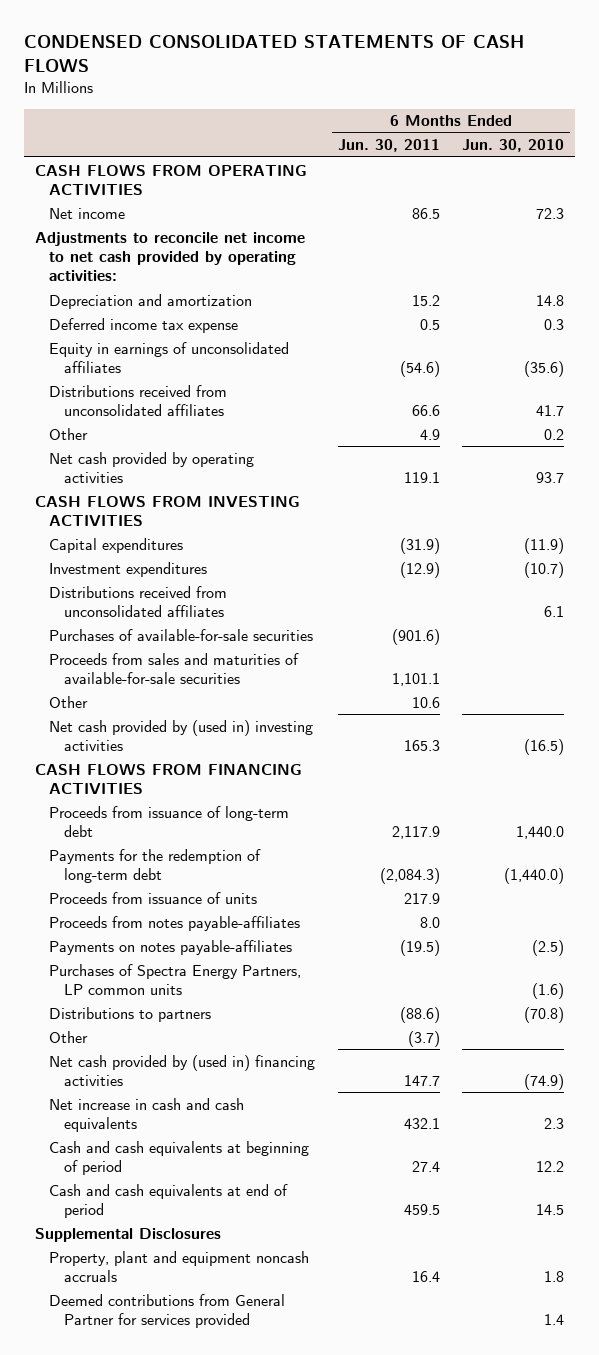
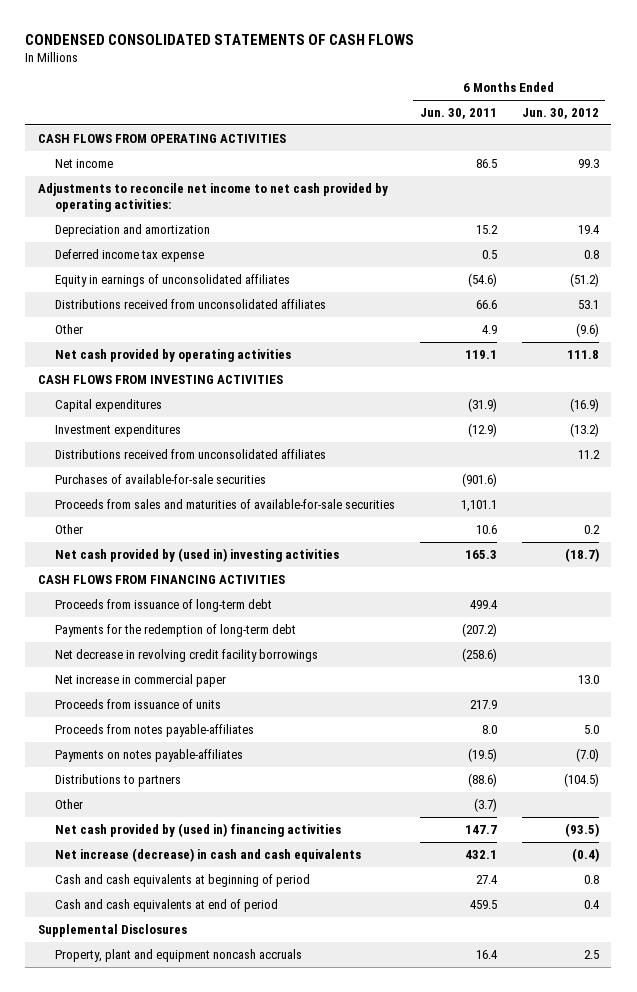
[462,139,565,153] Jun. 30, 2010 -> none
none -> [521,108,599,120] Jun. 30, 2012
[391,825,440,839] 2,117.9 -> [469,599,498,609] 499.4
[379,867,440,884] (2,084.3) -> [461,622,497,637] (207.2)
none -> [54,648,318,662] Net decrease in revolving credit facility borrowings
none -> [54,673,226,687] Net increase in commercial paper
[49,963,302,995] Purchases of Spectra Energy Partners, LP common units -> none
[49,1097,245,1132] Net increase in cash and cash equivalents -> [54,847,361,862] Net increase (decrease) in cash and cash equivalents
[49,1293,286,1328] Deemed contributions from General Partner for services provided -> none

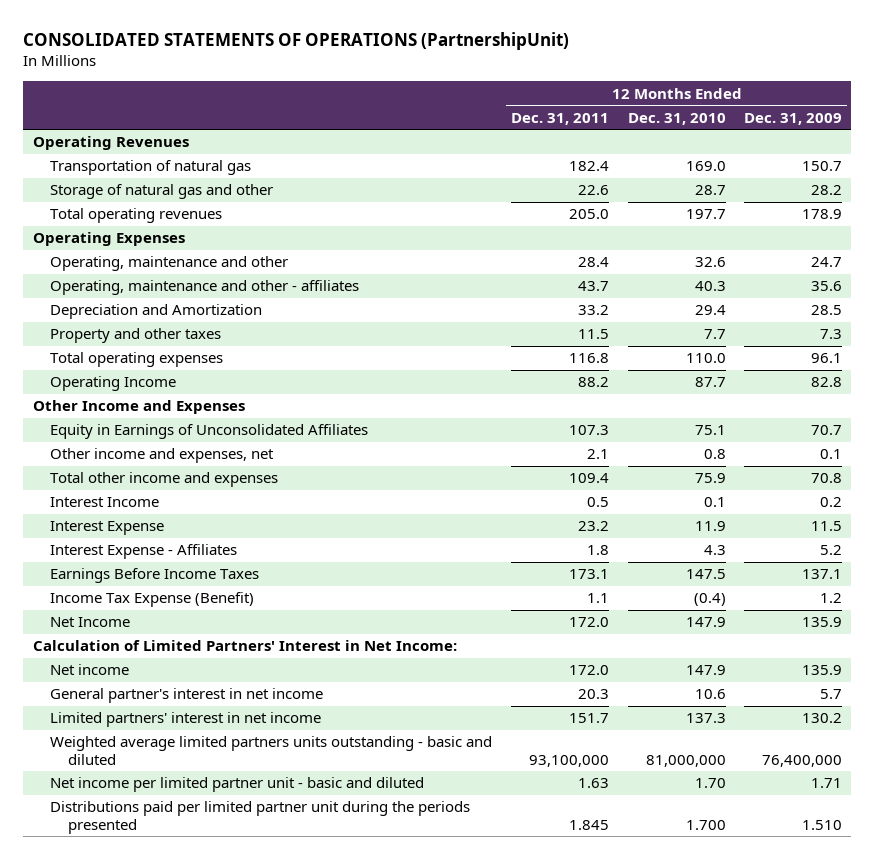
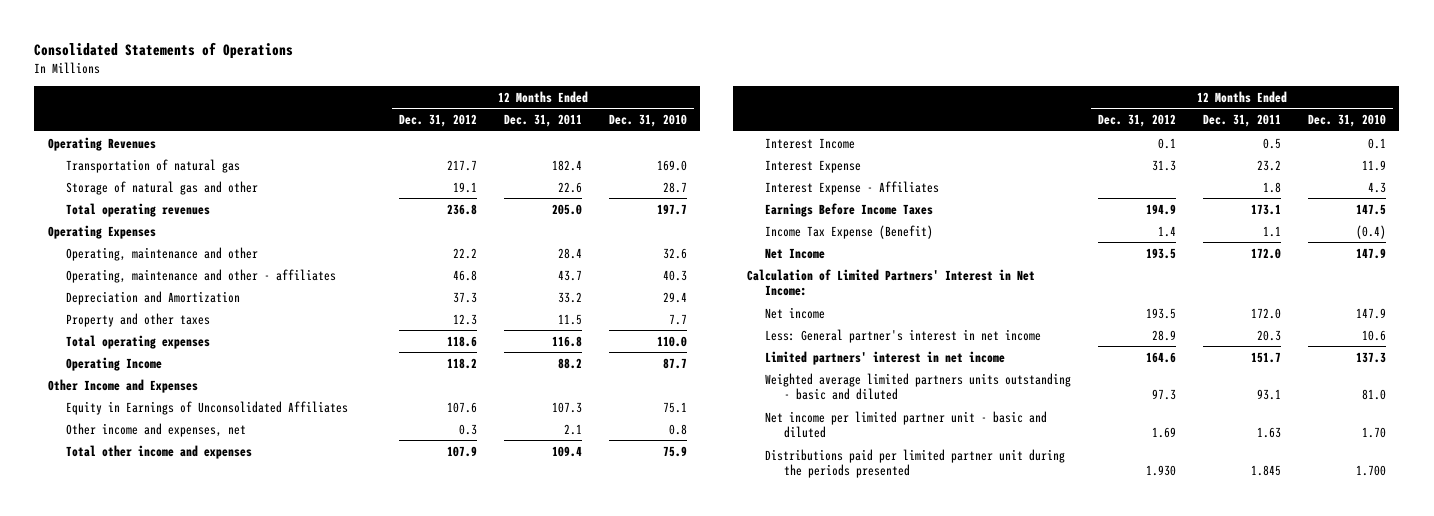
[23,32,570,51] CONSOLIDATED STATEMENTS OF OPERATIONS (PartnershipUnit) -> [34,41,294,59] Consolidated Statements of Operations
[744,112,843,125] Dec. 31, 2009 -> none
none -> [399,114,478,128] Dec. 31, 2012
[50,688,324,704] General partner's interest in net income -> [765,328,1042,343] Less: General partner's interest in net income
[528,754,609,767] 93,100,000 -> [1256,389,1281,401] 93.1
[645,754,726,767] 81,000,000 -> [1361,389,1386,401] 81.0

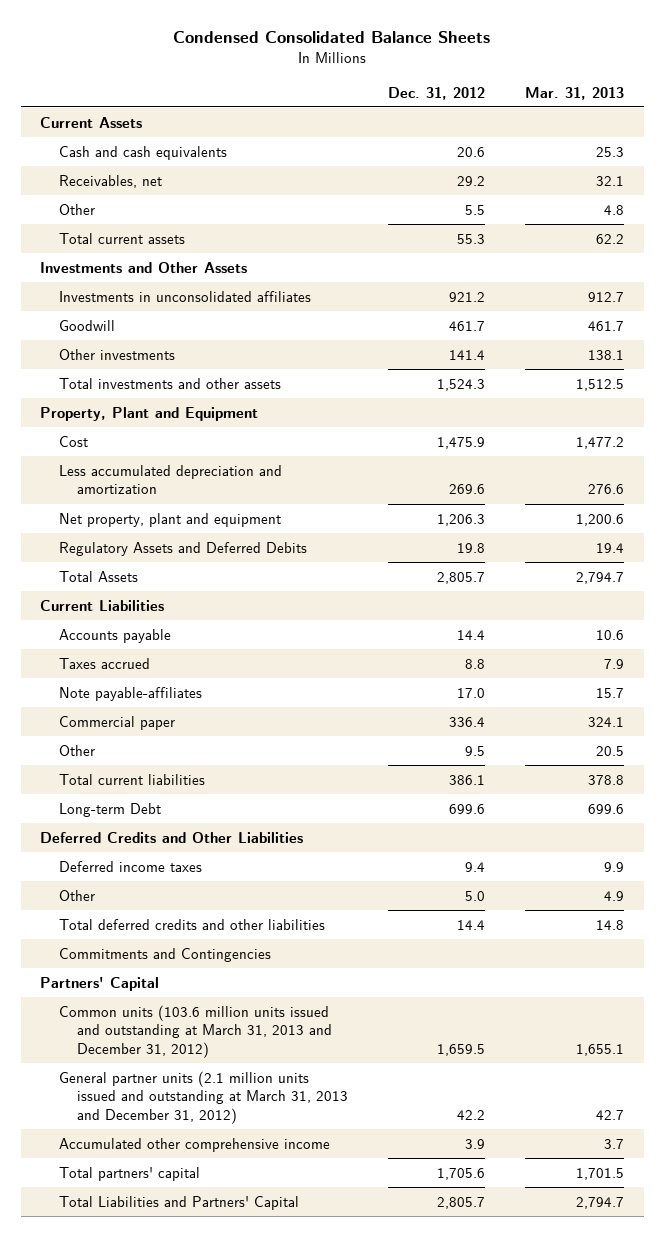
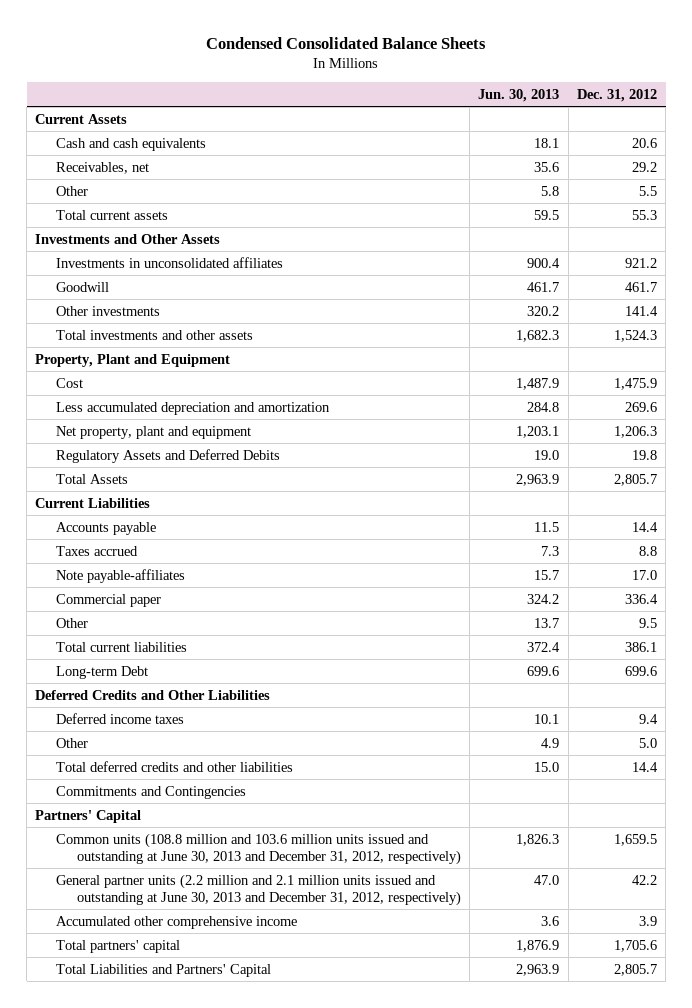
[524,86,624,100] Mar. 31, 2013 -> none
none -> [478,89,560,103] Jun. 30, 2013
[58,1004,333,1058] Common units (103.6 million units issued and outstanding at March 31, 2013 and December 31, 2012) -> [56,832,461,866] Common units (108.8 million and 103.6 million units issued and outstanding at June 30, 2013 and December 31, 2012, respectively)
[58,1070,349,1124] General partner units (2.1 million units issued and outstanding at March 31, 2013 and December 31, 2012) -> [56,873,461,907] General partner units (2.2 million and 2.1 million units issued and outstanding at June 30, 2013 and December 31, 2012, respectively)

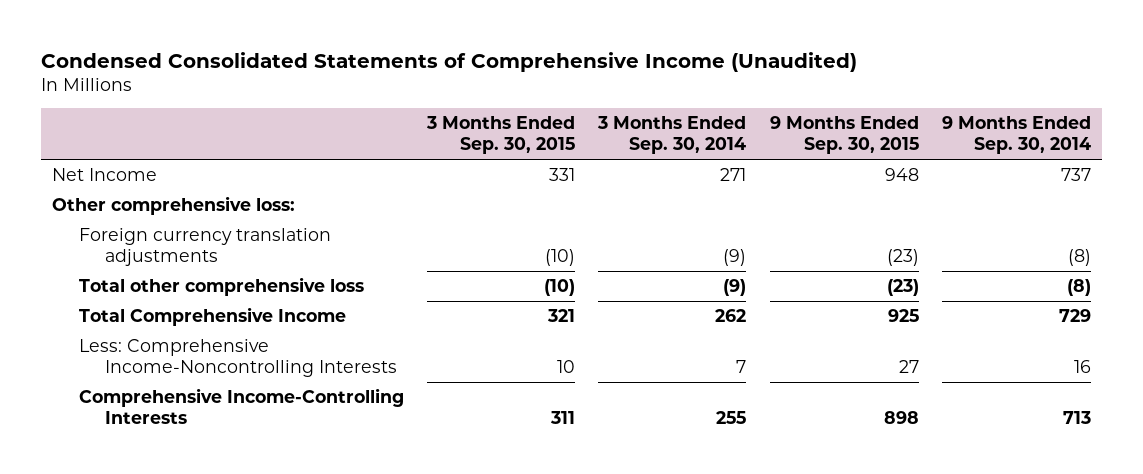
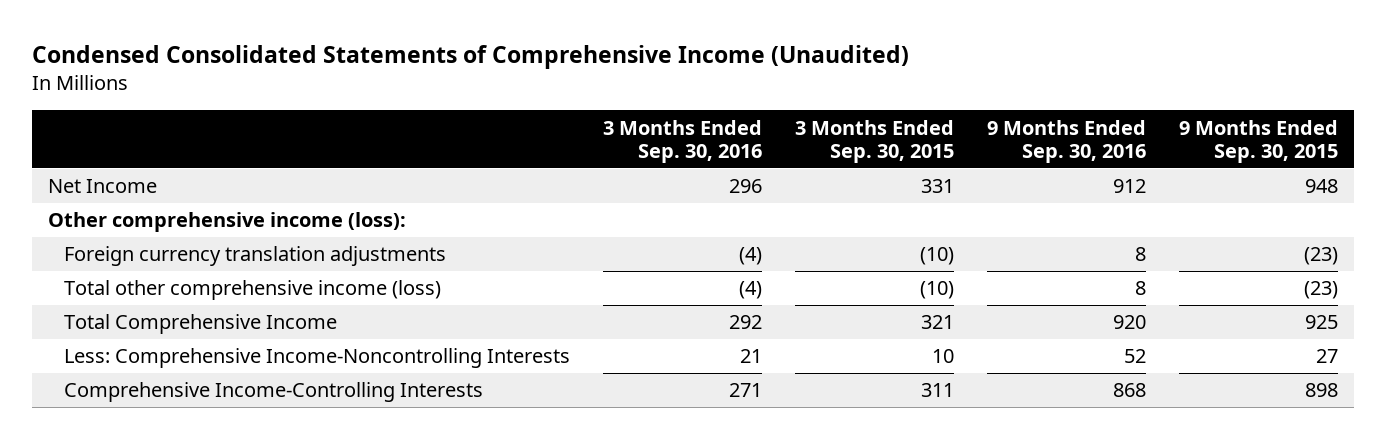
[597,116,747,155] 3 Months Ended Sep. 30, 2014 -> none
[941,116,1091,155] 9 Months Ended Sep. 30, 2014 -> none
none -> [602,119,762,164] 3 Months Ended Sep. 30, 2016
none -> [986,119,1146,164] 9 Months Ended Sep. 30, 2016
[52,196,296,216] Other comprehensive loss: -> [48,212,407,233] Other comprehensive income (loss):
[78,277,364,297] Total other comprehensive loss -> [63,280,441,301] Total other comprehensive income (loss)

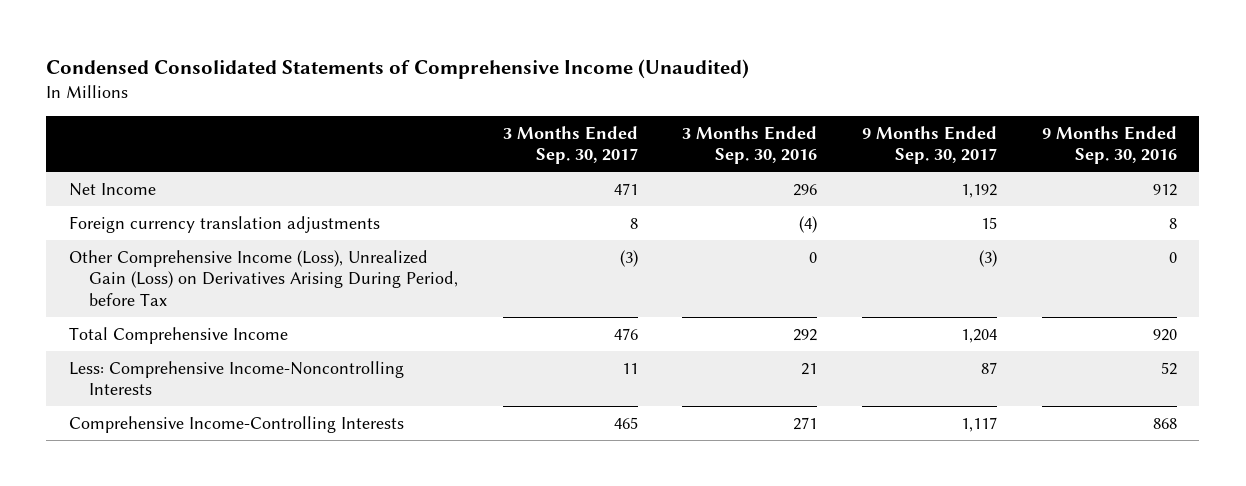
[794,119,954,164] 3 Months Ended Sep. 30, 2015 -> none
[1178,119,1338,164] 9 Months Ended Sep. 30, 2015 -> none
none -> [502,125,638,165] 3 Months Ended Sep. 30, 2017
none -> [862,125,998,165] 9 Months Ended Sep. 30, 2017
[48,212,407,233] Other comprehensive income (loss): -> none
[63,280,441,301] Total other comprehensive income (loss) -> none
none -> [68,249,459,307] Other Comprehensive Income (Loss), Unrealized Gain (Loss) on Derivatives Arising During Period, before Tax

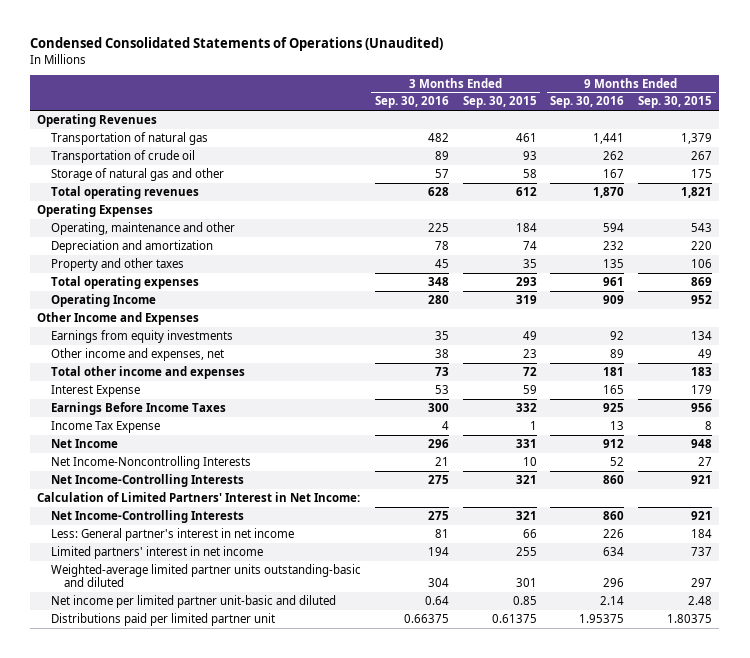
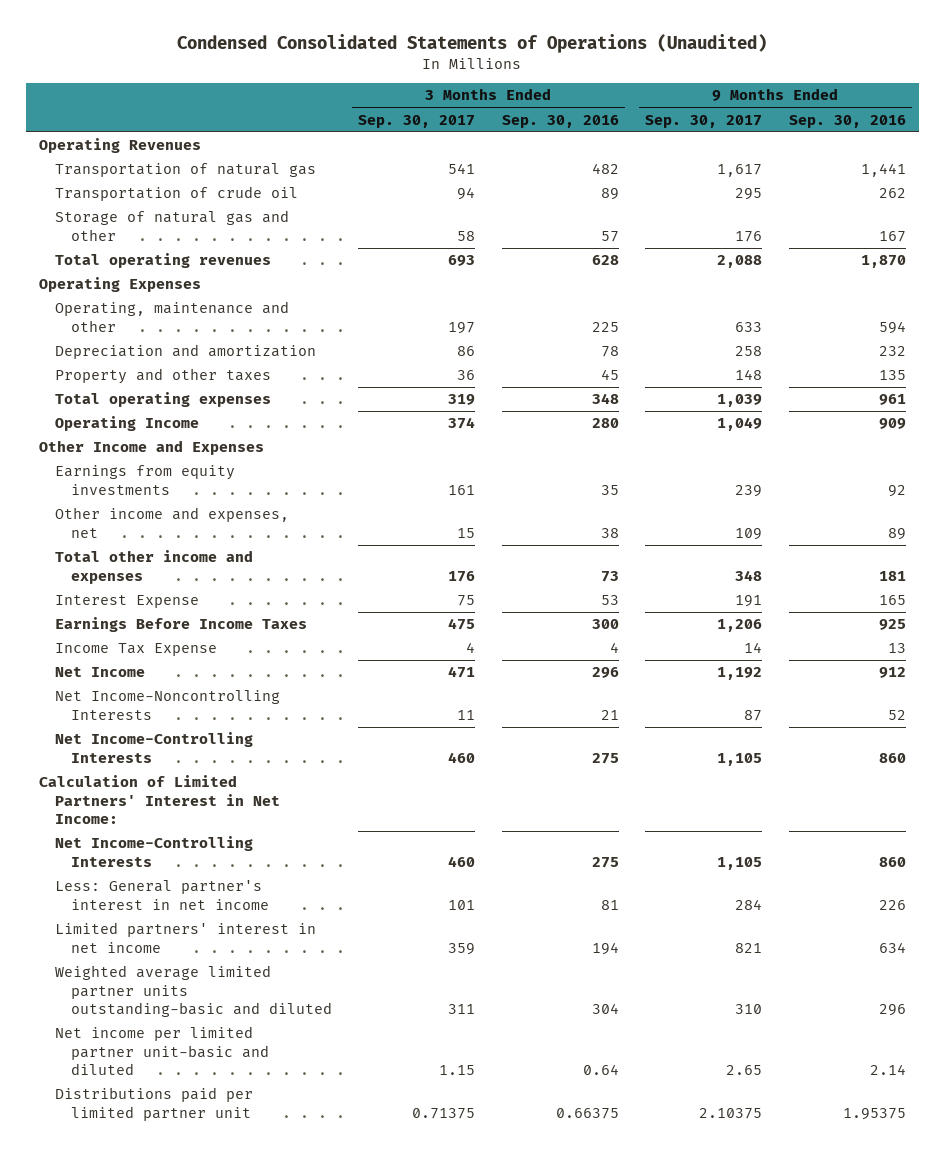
[462,96,537,109] Sep. 30, 2015 -> none
[638,96,713,109] Sep. 30, 2015 -> none
none -> [358,114,476,128] Sep. 30, 2017
none -> [645,114,763,128] Sep. 30, 2017
[50,563,361,588] Weighted-average limited partner units outstanding-basic and diluted -> [55,965,332,1018] Weighted average limited partner units outstanding-basic and diluted

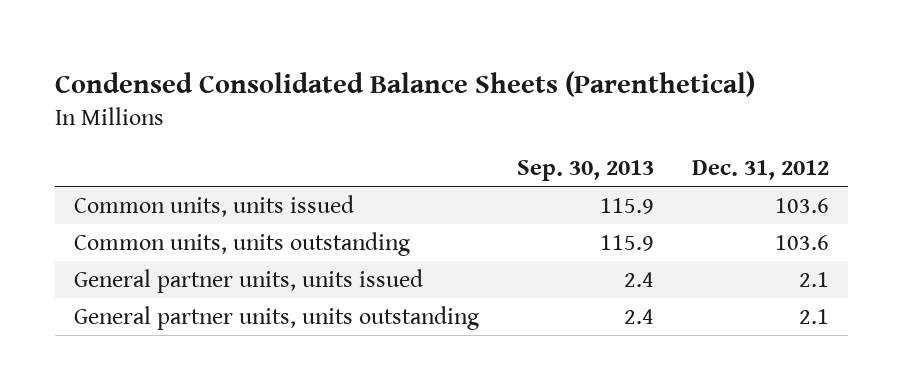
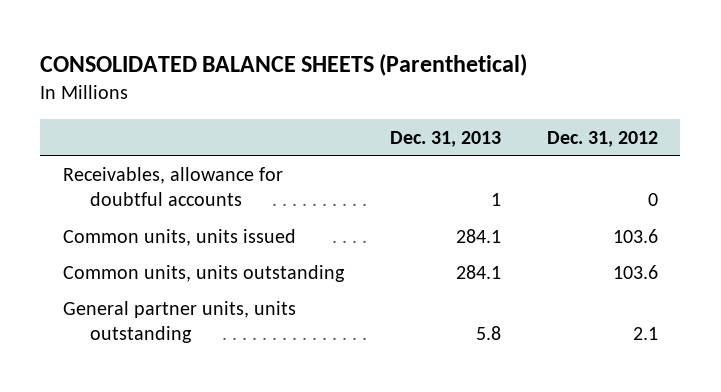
[55,70,756,97] Condensed Consolidated Balance Sheets (Parenthetical) -> [40,53,528,76] CONSOLIDATED BALANCE SHEETS (Parenthetical)
[517,160,655,182] Sep. 30, 2013 -> none
none -> [389,130,501,147] Dec. 31, 2013
none -> [63,166,284,207] Receivables, allowance for doubtful accounts
[74,268,424,293] General partner units, units issued -> none

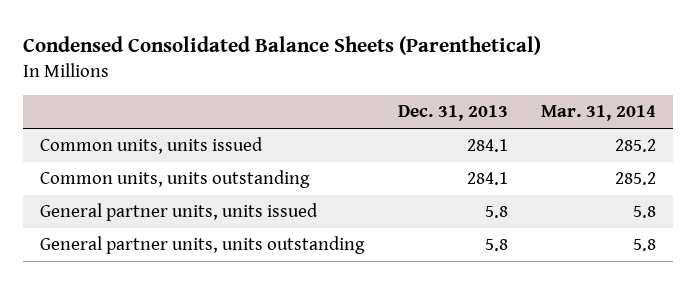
[40,53,528,76] CONSOLIDATED BALANCE SHEETS (Parenthetical) -> [23,35,542,55] Condensed Consolidated Balance Sheets (Parenthetical)
[546,130,658,147] Dec. 31, 2012 -> none
none -> [541,105,657,122] Mar. 31, 2014
[63,166,284,207] Receivables, allowance for doubtful accounts -> none
none -> [40,203,319,222] General partner units, units issued

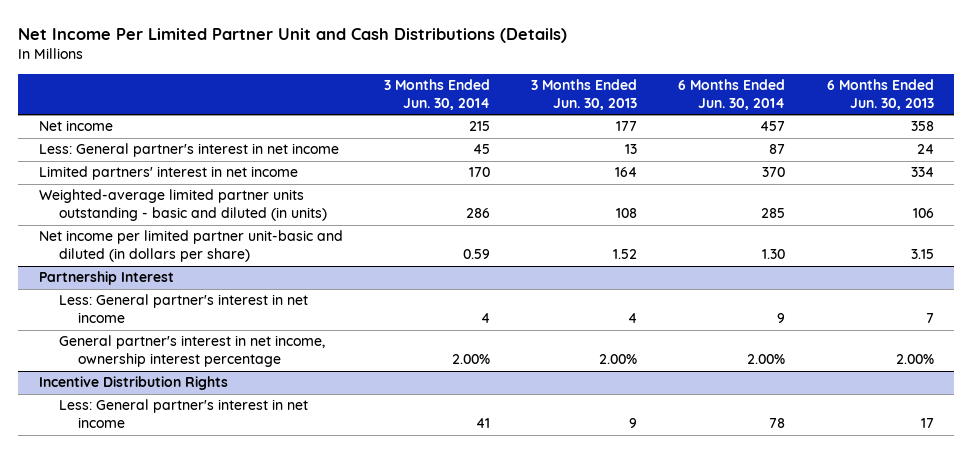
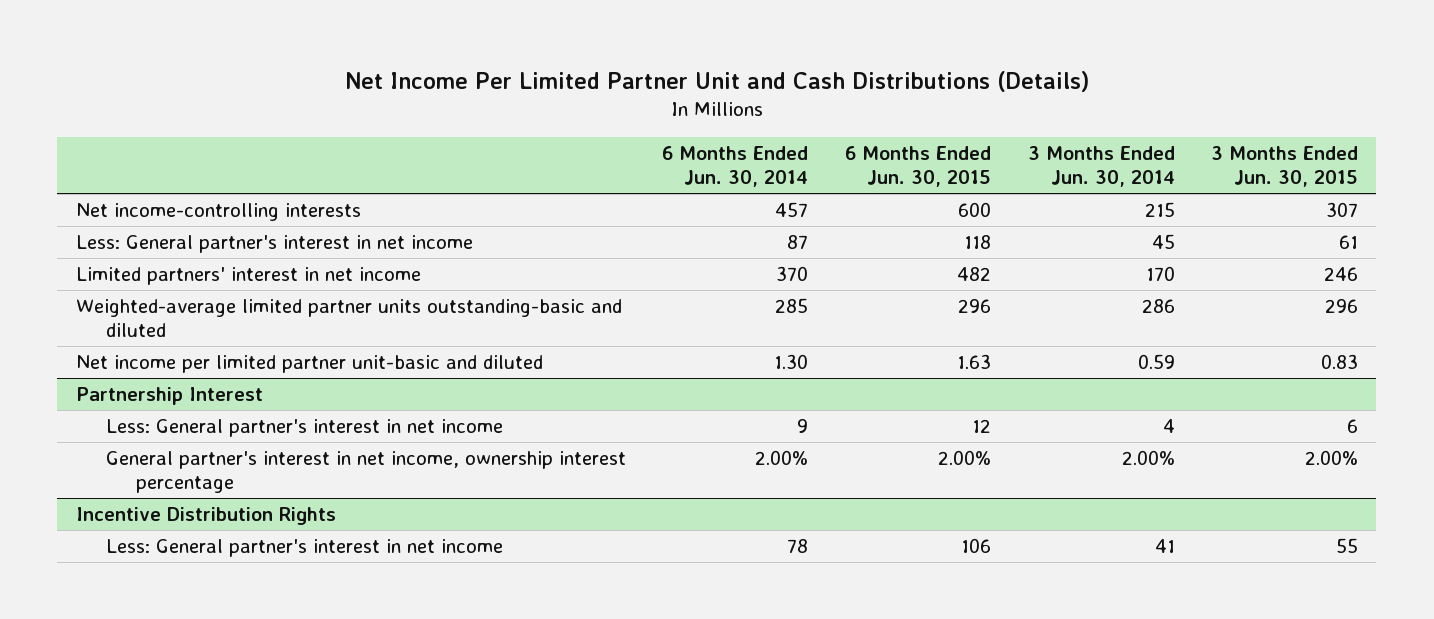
[531,78,638,110] 3 Months Ended Jun. 30, 2013 -> none
[826,78,934,110] 6 Months Ended Jun. 30, 2013 -> none
none -> [844,145,991,188] 6 Months Ended Jun. 30, 2015
none -> [1211,145,1359,188] 3 Months Ended Jun. 30, 2015
[38,120,113,132] Net income -> [75,203,361,222] Net income-controlling interests
[38,189,327,222] Weighted-average limited partner units outstanding - basic and diluted (in units) -> [75,299,622,338] Weighted-average limited partner units outstanding-basic and diluted
[38,230,343,263] Net income per limited partner unit-basic and diluted (in dollars per share) -> [75,355,543,374] Net income per limited partner unit-basic and diluted

